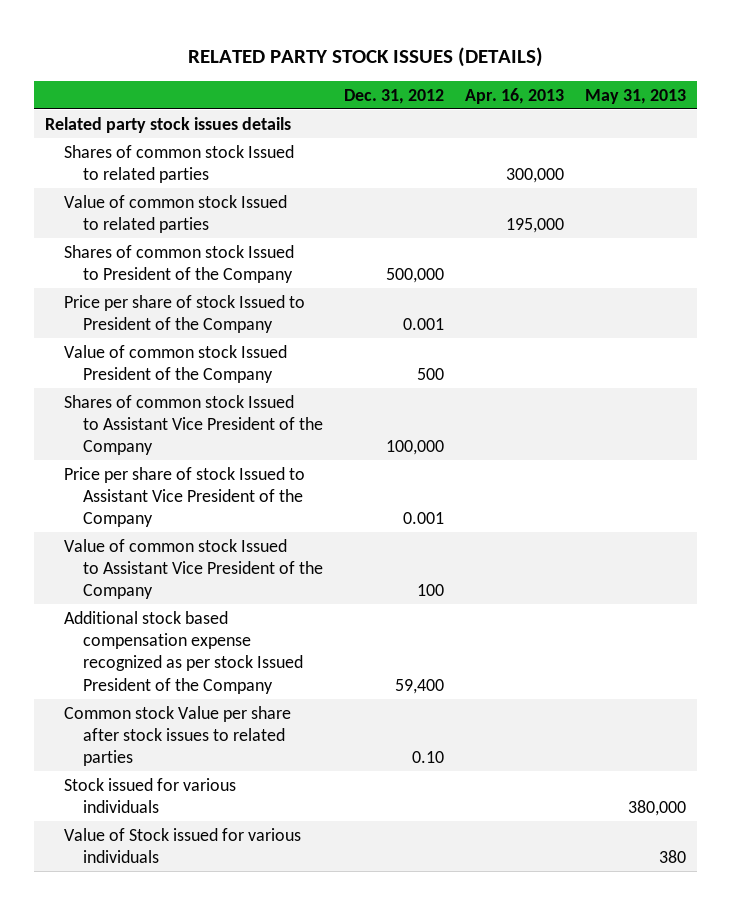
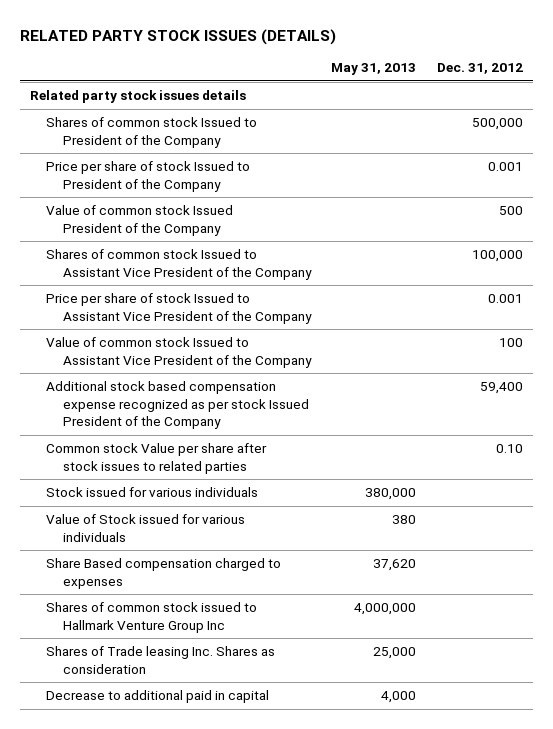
[465,87,565,104] Apr. 16, 2013 -> none
[64,144,295,184] Shares of common stock Issued to related parties -> none
[64,194,288,234] Value of common stock Issued to related parties -> none
none -> [46,558,282,589] Share Based compensation charged to expenses
none -> [46,602,258,633] Shares of common stock issued to Hallmark Venture Group Inc
none -> [46,646,276,674] Shares of Trade leasing Inc. Shares as consideration
none -> [46,690,270,704] Decrease to additional paid in capital

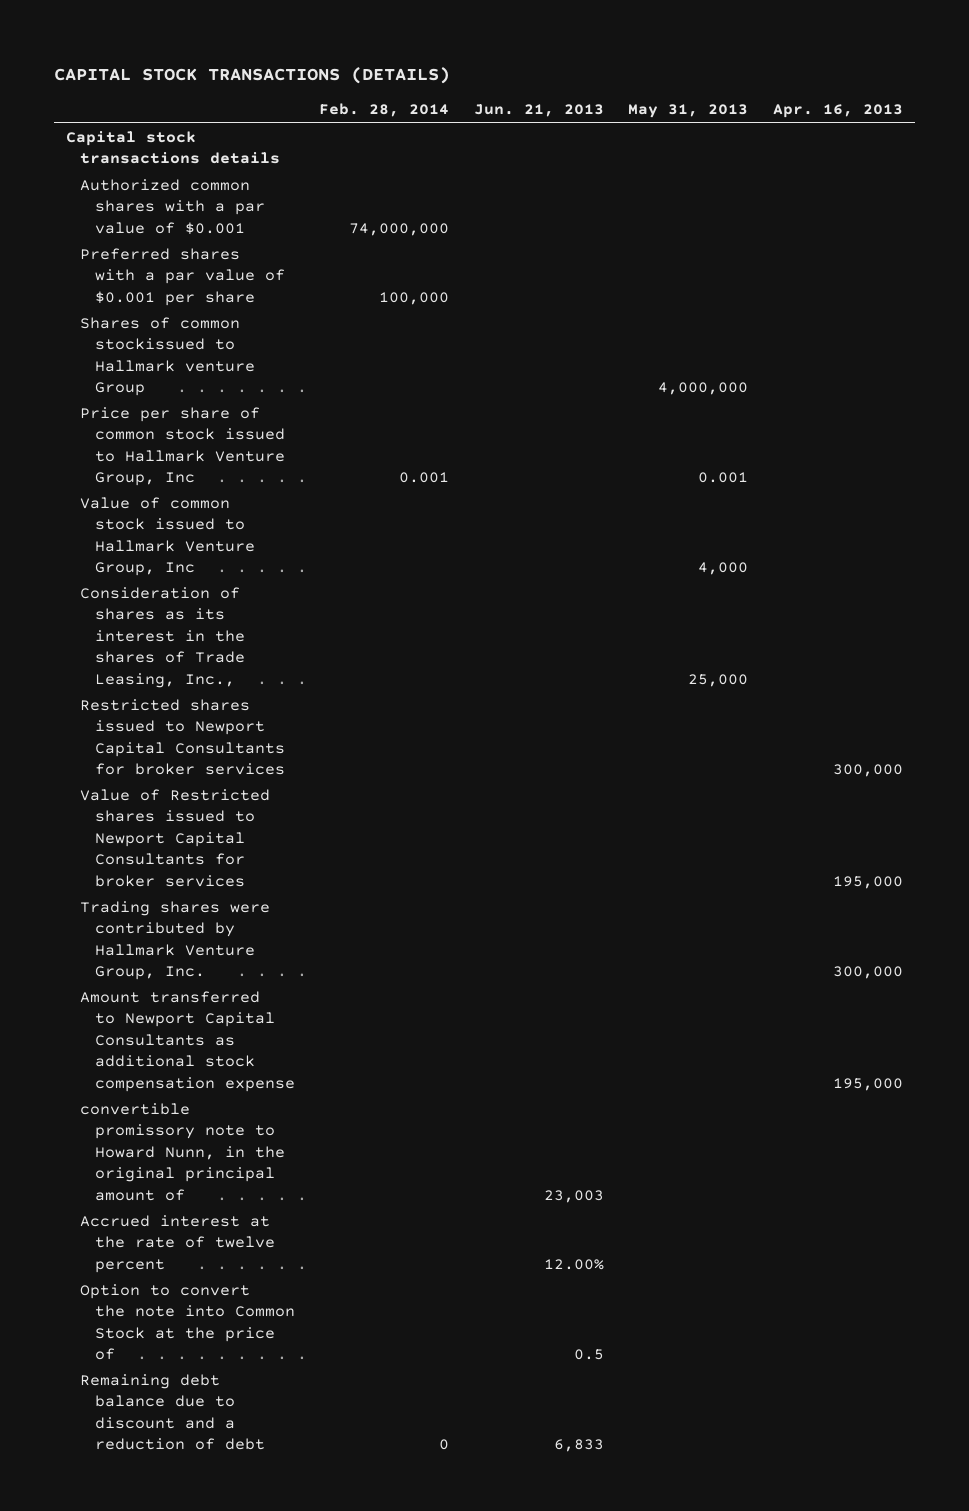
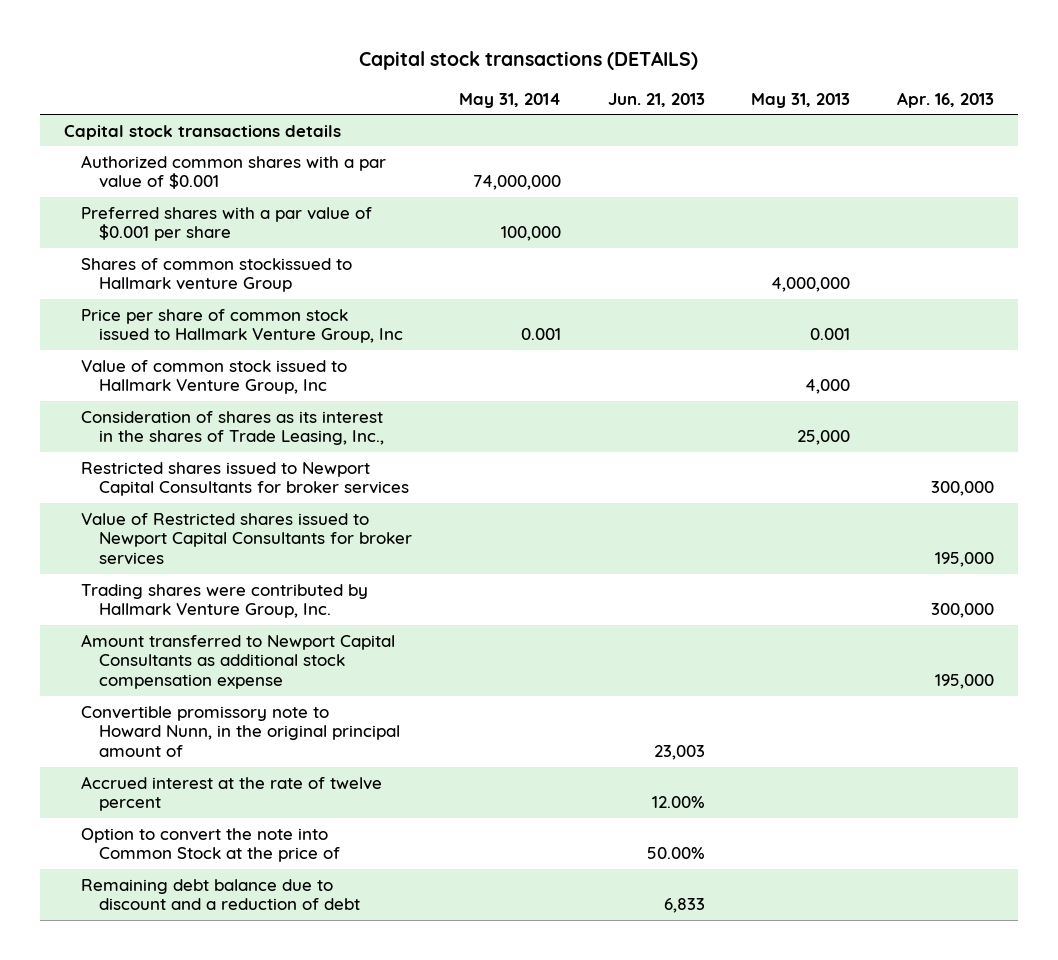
[53,66,450,84] CAPITAL STOCK TRANSACTIONS (DETAILS) -> [358,51,698,71] Capital stock transactions (DETAILS)
[319,103,450,118] Feb. 28, 2014 -> none
none -> [458,92,561,108] May 31, 2014
[80,1102,285,1201] convertible promissory note to Howard Nunn, in the original principal amount of -> [81,705,400,757] Convertible promissory note to Howard Nunn, in the original principal amount of
[573,1349,604,1361] 0.5 -> [646,847,705,860] 50.00%

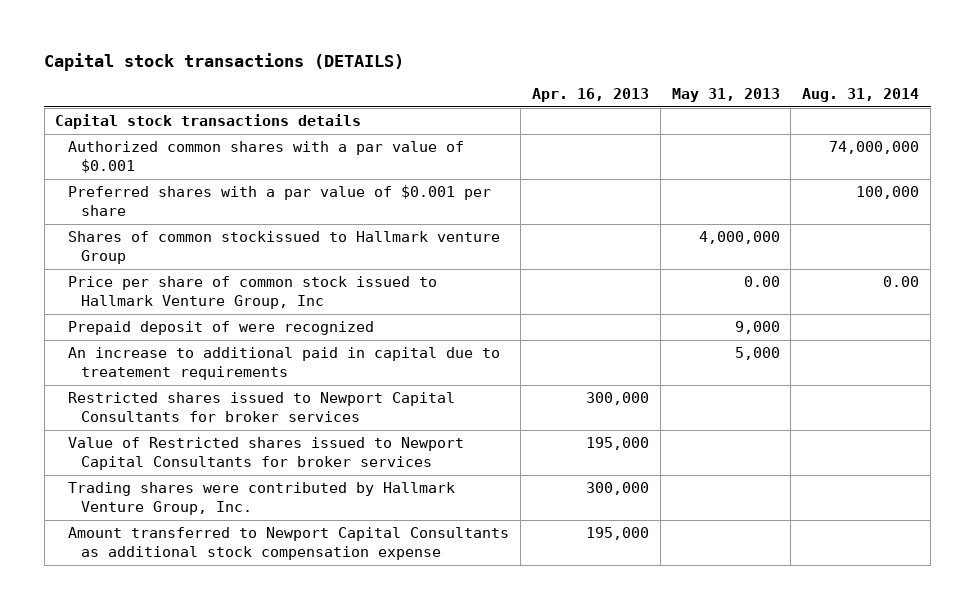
[458,92,561,108] May 31, 2014 -> none
[607,92,705,107] Jun. 21, 2013 -> none
none -> [802,88,920,103] Aug. 31, 2014
[81,359,348,395] Value of common stock issued to Hallmark Venture Group, Inc -> none
[81,410,384,446] Consideration of shares as its interest in the shares of Trade Leasing, Inc., -> none
[810,328,851,341] 0.001 -> [743,276,780,288] 0.00
none -> [68,321,375,336] Prepaid deposit of were recognized
none -> [68,347,501,380] An increase to additional paid in capital due to treatement requirements
[81,705,400,757] Convertible promissory note to Howard Nunn, in the original principal amount of -> none
[81,775,383,812] Accrued interest at the rate of twelve percent -> none
[81,827,340,863] Option to convert the note into Common Stock at the price of -> none
[81,878,360,911] Remaining debt balance due to discount and a reduction of debt -> none

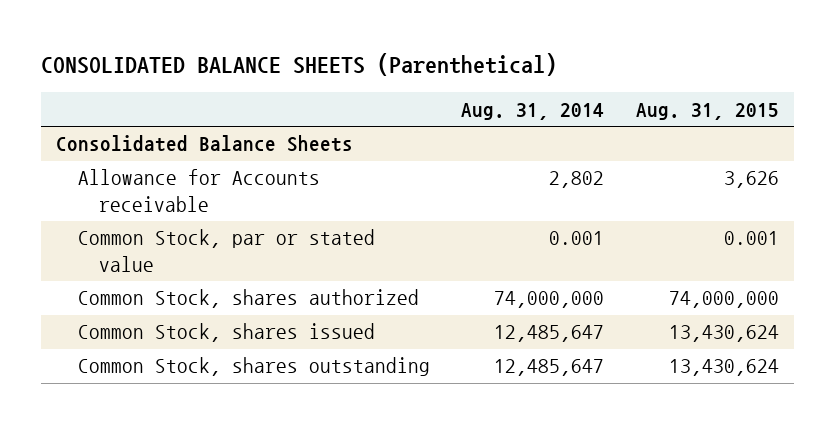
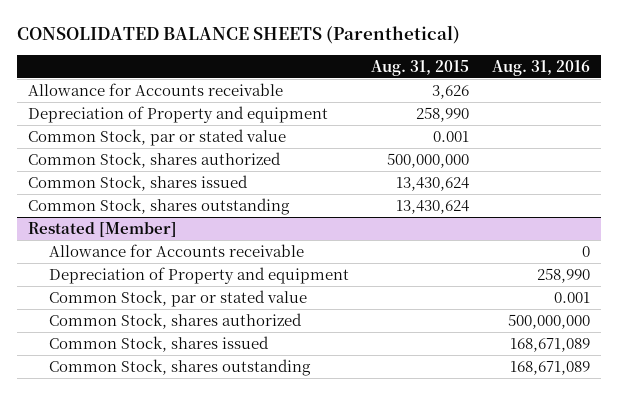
[461,102,605,120] Aug. 31, 2014 -> none
none -> [491,59,590,76] Aug. 31, 2016
[56,135,354,153] Consolidated Balance Sheets -> none
none -> [27,105,328,123] Depreciation of Property and equipment
[668,291,779,309] 74,000,000 -> [387,152,470,168] 500,000,000
none -> [27,221,177,237] Restated [Member]
none -> [49,243,305,257] Allowance for Accounts receivable
none -> [49,266,350,284] Depreciation of Property and equipment
none -> [49,289,308,307] Common Stock, par or stated value
none -> [49,312,303,329] Common Stock, shares authorized
none -> [49,335,270,352] Common Stock, shares issued
none -> [49,358,312,376] Common Stock, shares outstanding

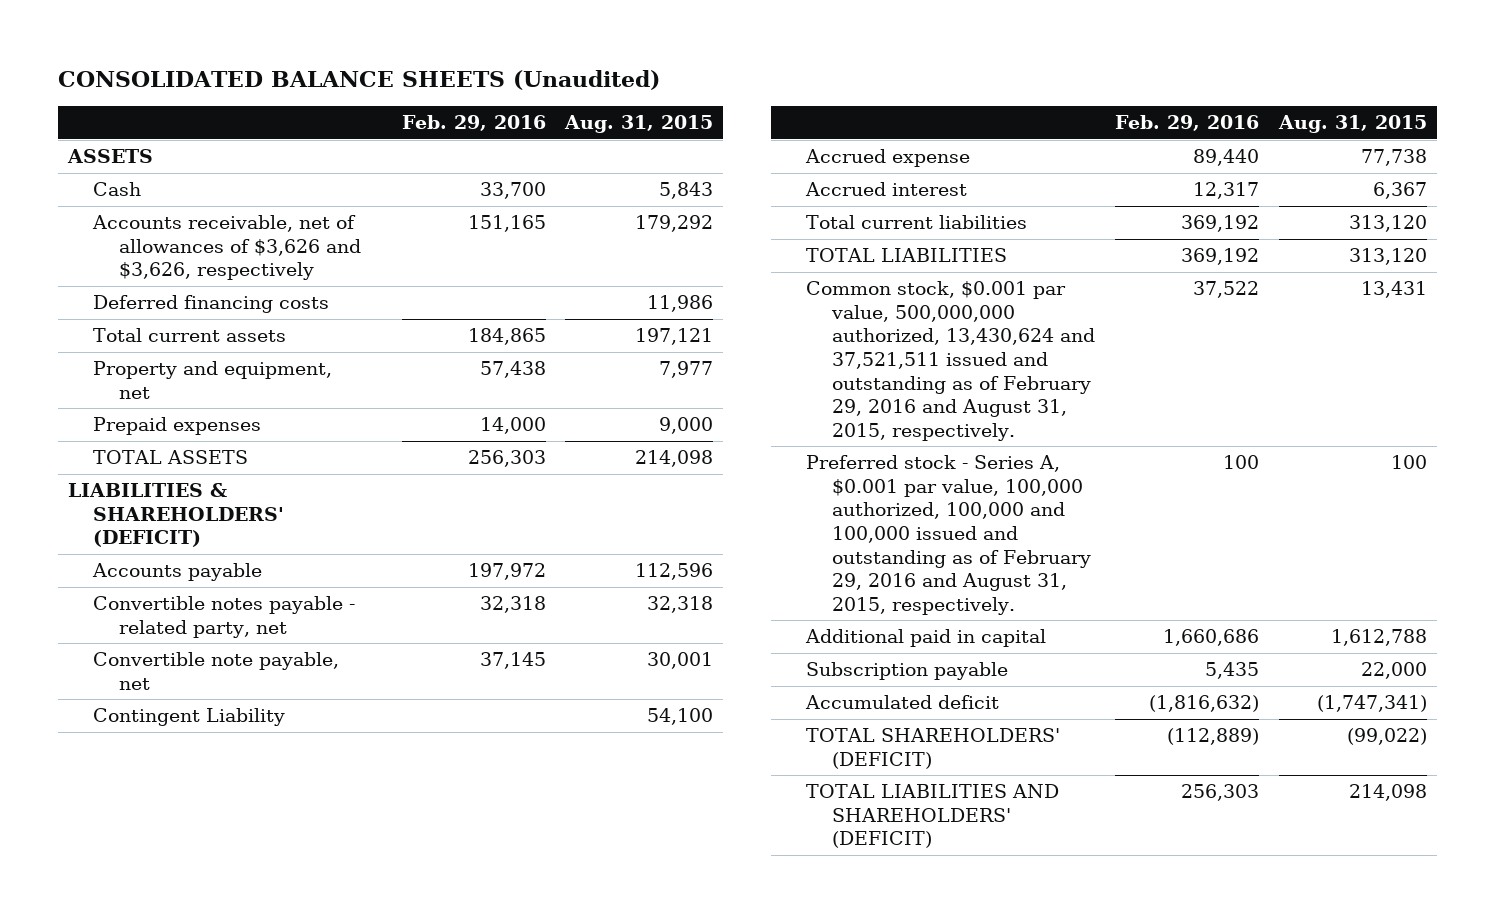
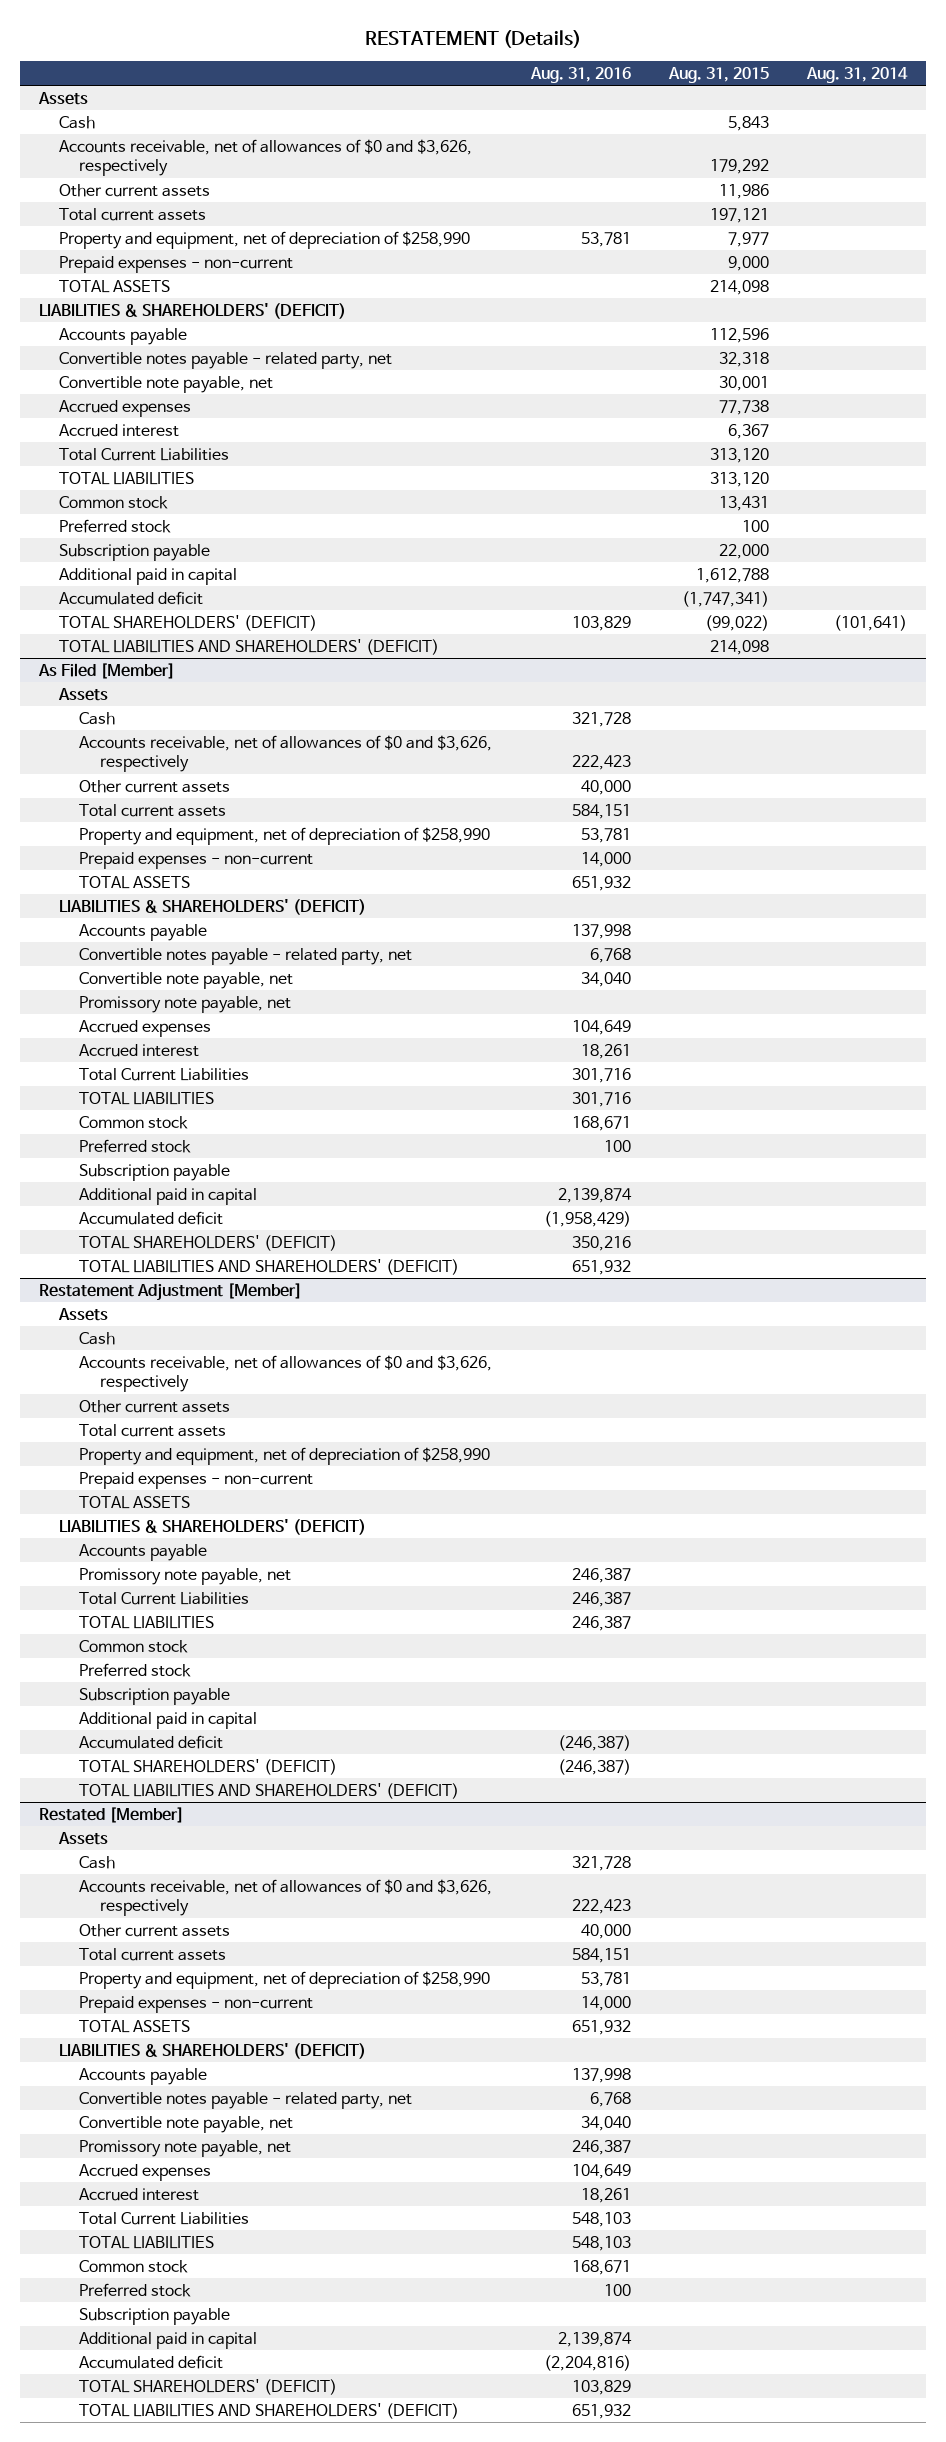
[57,70,660,91] CONSOLIDATED BALANCE SHEETS (Unaudited) -> [364,29,581,48] RESTATEMENT (Details)
[401,115,546,132] Feb. 29, 2016 -> none
none -> [529,66,631,83] Aug. 31, 2016
none -> [806,66,909,83] Aug. 31, 2014
[66,149,153,164] ASSETS -> [37,92,88,106] Assets
[92,215,361,281] Accounts receivable, net of allowances of $3,626 and $3,626, respectively -> [59,139,473,177] Accounts receivable, net of allowances of $0 and $3,626, respectively
[93,295,330,314] Deferred financing costs -> [59,184,211,198] Other current assets
[93,361,333,399] Property and equipment, net -> [59,231,471,250] Property and equipment, net of depreciation of $258,990
[93,417,262,436] Prepaid expenses -> [59,256,294,274] Prepaid expenses - non-current
[93,708,286,727] Contingent Liability -> none
[805,149,971,168] Accrued expense -> [59,400,192,418] Accrued expenses
[806,215,1028,230] Total current liabilities -> [59,448,230,462] Total Current Liabilities
[806,281,1095,441] Common stock, $0.001 par value, 500,000,000 authorized, 13,430,624 and 37,521,511 issued and outstanding as of February 29, 2016 and August 31, 2015, respectively. -> [59,496,169,510] Common stock
[806,455,1091,615] Preferred stock - Series A, $0.001 par value, 100,000 authorized, 100,000 and 100,000 issued and outstanding as of February 29, 2016 and August 31, 2015, respectively. -> [59,519,172,534] Preferred stock
[805,629,1047,648] Additional paid in capital -> [59,568,238,586] Additional paid in capital
none -> [37,663,175,680] As Filed [Member]
none -> [58,688,109,702] Assets
none -> [79,712,116,726] Cash
none -> [79,735,493,773] Accounts receivable, net of allowances of $0 and $3,626, respectively
none -> [79,780,231,794] Other current assets
none -> [79,804,227,818] Total current assets
none -> [79,827,491,846] Property and equipment, net of depreciation of $258,990
none -> [79,852,314,870] Prepaid expenses - non-current
none -> [79,876,191,890] TOTAL ASSETS
none -> [59,899,367,916] LIABILITIES & SHAREHOLDERS' (DEFICIT)
none -> [79,924,208,942] Accounts payable
none -> [79,948,413,966] Convertible notes payable - related party, net
none -> [79,972,294,990] Convertible note payable, net
none -> [79,996,292,1014] Promissory note payable, net
none -> [79,1020,212,1038] Accrued expenses
none -> [79,1044,200,1058] Accrued interest
none -> [79,1068,250,1082] Total Current Liabilities
none -> [79,1092,215,1106] TOTAL LIABILITIES
none -> [79,1116,189,1130] Common stock
none -> [79,1139,192,1154] Preferred stock
none -> [79,1164,231,1182] Subscription payable
none -> [79,1188,258,1206] Additional paid in capital
none -> [79,1211,224,1226] Accumulated deficit
none -> [79,1235,338,1252] TOTAL SHAREHOLDERS' (DEFICIT)
none -> [79,1259,460,1276] TOTAL LIABILITIES AND SHAREHOLDERS' (DEFICIT)
none -> [38,1283,302,1302] Restatement Adjustment [Member]
none -> [58,1308,109,1322] Assets
none -> [79,1332,116,1346] Cash
none -> [79,1355,493,1393] Accounts receivable, net of allowances of $0 and $3,626, respectively
none -> [79,1400,231,1414] Other current assets
none -> [79,1424,227,1438] Total current assets
none -> [79,1447,491,1466] Property and equipment, net of depreciation of $258,990
none -> [79,1472,314,1490] Prepaid expenses - non-current
none -> [79,1496,191,1510] TOTAL ASSETS
none -> [59,1519,367,1536] LIABILITIES & SHAREHOLDERS' (DEFICIT)
none -> [79,1544,208,1562] Accounts payable
none -> [79,1568,292,1586] Promissory note payable, net
none -> [79,1592,250,1606] Total Current Liabilities
none -> [79,1616,215,1630] TOTAL LIABILITIES
none -> [79,1640,189,1654] Common stock
none -> [79,1663,192,1678] Preferred stock
none -> [79,1688,231,1706] Subscription payable
none -> [79,1712,258,1730] Additional paid in capital
none -> [79,1735,224,1750] Accumulated deficit
none -> [79,1759,338,1776] TOTAL SHAREHOLDERS' (DEFICIT)
none -> [79,1783,460,1800] TOTAL LIABILITIES AND SHAREHOLDERS' (DEFICIT)
none -> [38,1807,184,1824] Restated [Member]
none -> [58,1832,109,1846] Assets
none -> [79,1856,116,1870] Cash
none -> [79,1879,493,1917] Accounts receivable, net of allowances of $0 and $3,626, respectively
none -> [79,1924,231,1938] Other current assets
none -> [79,1948,227,1962] Total current assets
none -> [79,1971,491,1990] Property and equipment, net of depreciation of $258,990
none -> [79,1996,314,2014] Prepaid expenses - non-current
none -> [79,2020,191,2034] TOTAL ASSETS
none -> [59,2043,367,2060] LIABILITIES & SHAREHOLDERS' (DEFICIT)
none -> [79,2068,208,2086] Accounts payable
none -> [79,2092,413,2110] Convertible notes payable - related party, net
none -> [79,2116,294,2134] Convertible note payable, net
none -> [79,2140,292,2158] Promissory note payable, net
none -> [79,2164,212,2182] Accrued expenses
none -> [79,2188,200,2202] Accrued interest
none -> [79,2212,250,2226] Total Current Liabilities
none -> [79,2236,215,2250] TOTAL LIABILITIES
none -> [79,2260,189,2274] Common stock
none -> [79,2283,192,2298] Preferred stock
none -> [79,2308,231,2326] Subscription payable
none -> [79,2332,258,2350] Additional paid in capital
none -> [79,2355,224,2370] Accumulated deficit
none -> [79,2379,338,2396] TOTAL SHAREHOLDERS' (DEFICIT)
none -> [79,2403,460,2420] TOTAL LIABILITIES AND SHAREHOLDERS' (DEFICIT)

